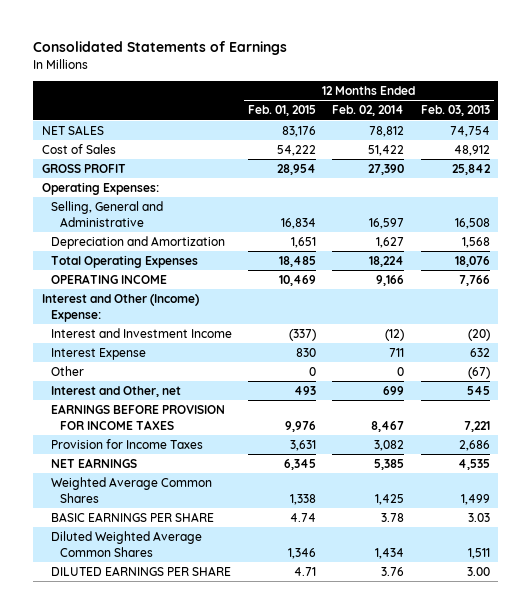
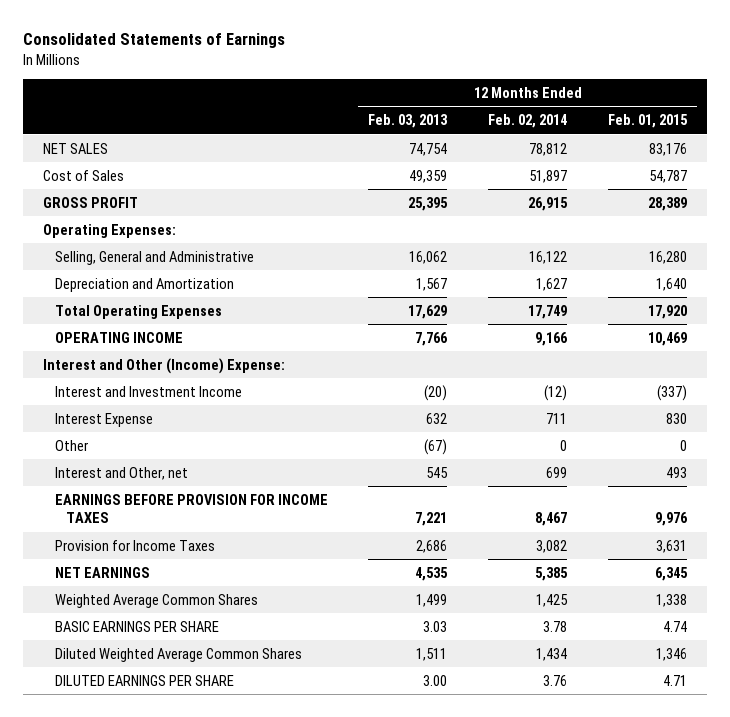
[277,145,317,157] 54,222 -> [648,169,687,183] 54,787
[368,145,405,157] 51,422 -> [529,169,568,183] 51,897
[453,145,490,157] 48,912 -> [409,169,448,183] 49,359
[277,164,317,176] 28,954 -> [647,196,687,211] 28,389
[368,164,405,176] 27,390 -> [528,196,569,211] 26,915
[451,164,491,176] 25,842 -> [408,196,449,211] 25,395
[281,217,317,229] 16,834 -> [648,250,687,264] 16,280
[369,217,405,229] 16,597 -> [529,250,568,264] 16,122
[454,217,490,229] 16,508 -> [409,250,448,264] 16,062
[291,237,317,249] 1,651 -> [655,277,687,291] 1,640
[461,237,490,249] 1,568 -> [416,277,448,291] 1,567
[279,256,317,268] 18,485 -> [647,304,687,319] 17,920
[369,256,405,268] 18,224 -> [528,304,568,319] 17,749
[454,256,490,268] 18,076 -> [408,304,448,319] 17,629

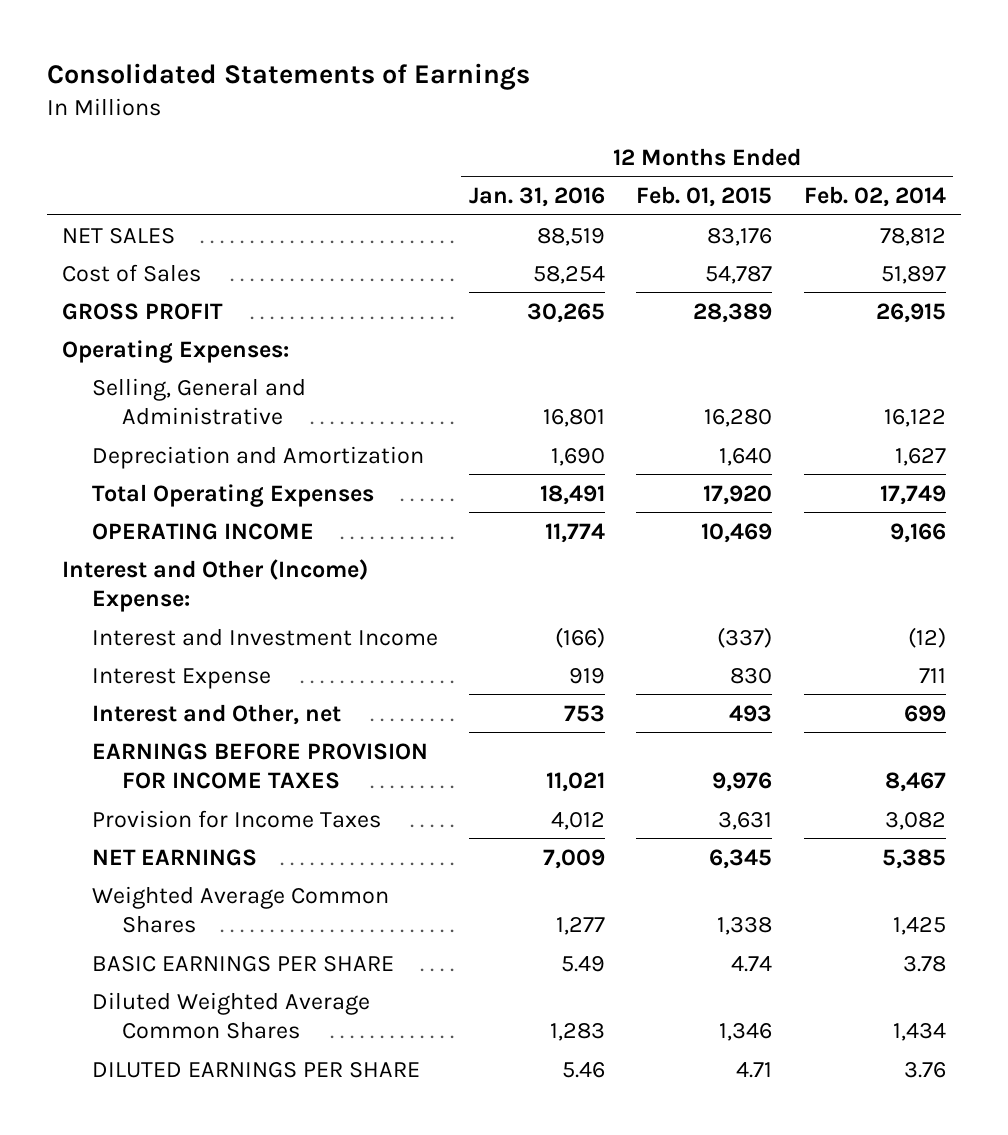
[368,114,449,129] Feb. 03, 2013 -> none
none -> [469,187,606,208] Jan. 31, 2016
[54,439,88,451] Other -> none

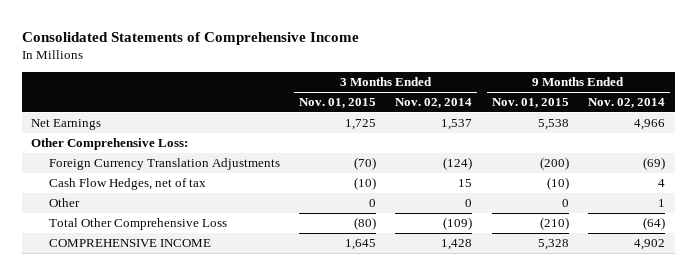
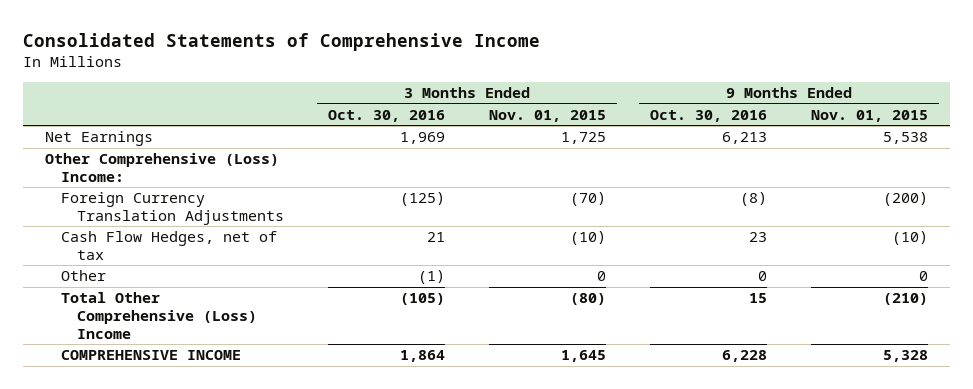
[395,98,473,109] Nov. 02, 2014 -> none
[587,98,665,109] Nov. 02, 2014 -> none
none -> [328,109,446,122] Oct. 30, 2016
none -> [650,109,768,122] Oct. 30, 2016
[31,138,189,151] Other Comprehensive Loss: -> [45,153,280,183] Other Comprehensive (Loss) Income:
[48,218,227,231] Total Other Comprehensive Loss -> [61,292,258,339] Total Other Comprehensive (Loss) Income

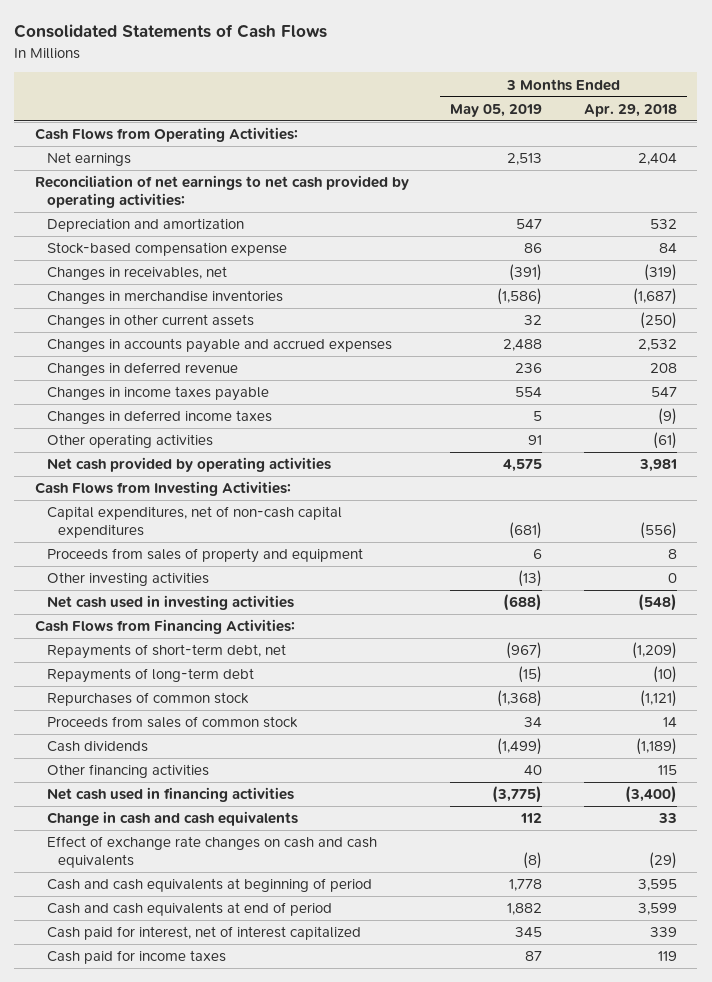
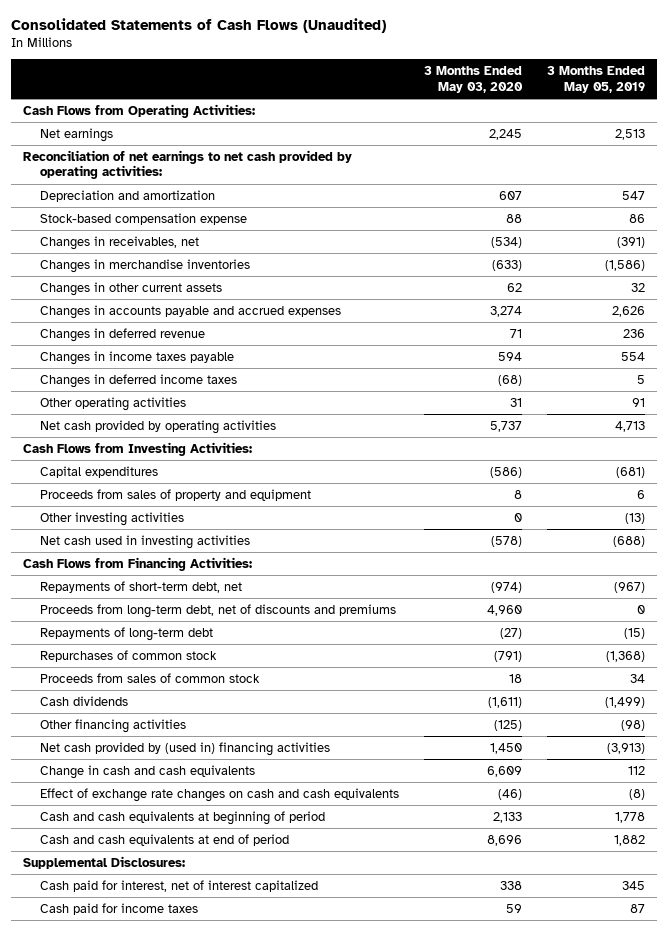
[14,24,328,39] Consolidated Statements of Cash Flows -> [11,18,387,34] Consolidated Statements of Cash Flows (Unaudited)
[583,103,677,117] Apr. 29, 2018 -> none
none -> [423,66,523,93] 3 Months Ended May 03, 2020
[503,339,543,352] 2,488 -> [611,305,645,317] 2,626
[503,459,543,473] 4,575 -> [614,420,645,432] 4,713
[46,506,342,539] Capital expenditures, net of non-cash capital expenditures -> [39,465,158,478] Capital expenditures
none -> [39,603,396,618] Proceeds from long-term debt, net of discounts and premiums
[524,765,543,776] 40 -> [620,719,645,731] (98)
[46,787,294,803] Net cash used in financing activities -> [39,741,330,756] Net cash provided by (used in) financing activities
[492,786,543,804] (3,775) -> [606,742,645,754] (3,913)
none -> [23,855,186,869] Supplemental Disclosures:

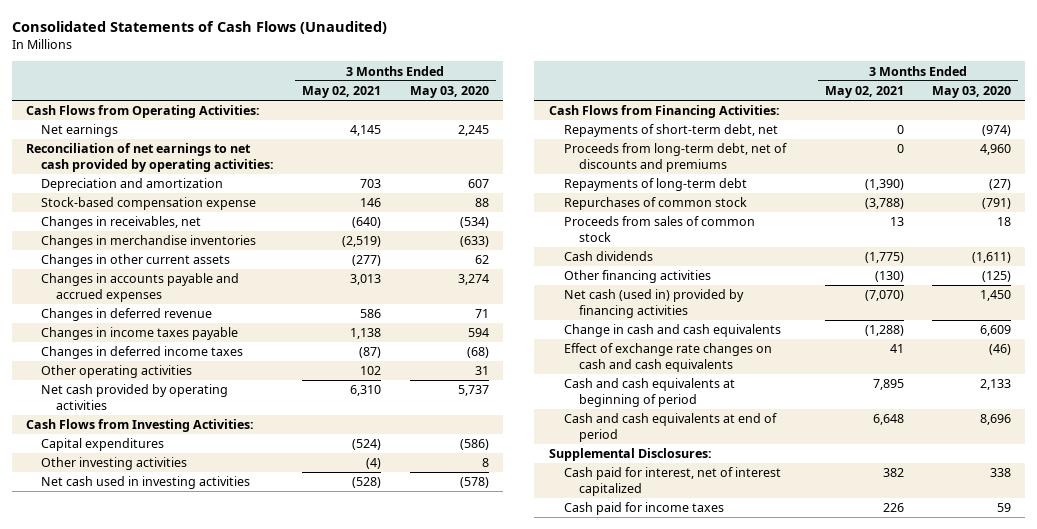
[546,66,645,93] 3 Months Ended May 05, 2019 -> none
none -> [302,86,382,99] May 02, 2021
[39,488,311,501] Proceeds from sales of property and equipment -> none
[513,512,522,522] 0 -> [481,458,489,468] 8
[39,741,330,756] Net cash provided by (used in) financing activities -> [563,289,744,318] Net cash (used in) provided by financing activities

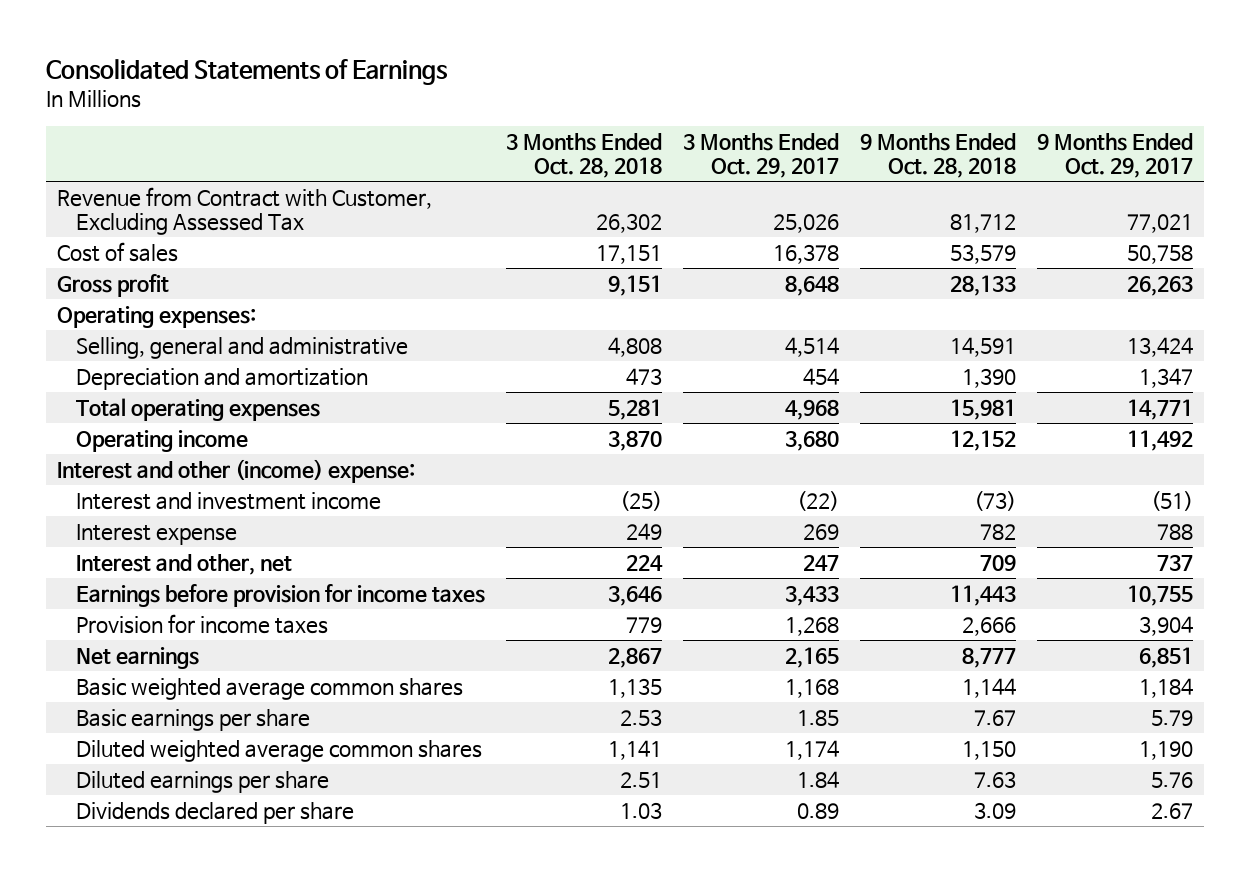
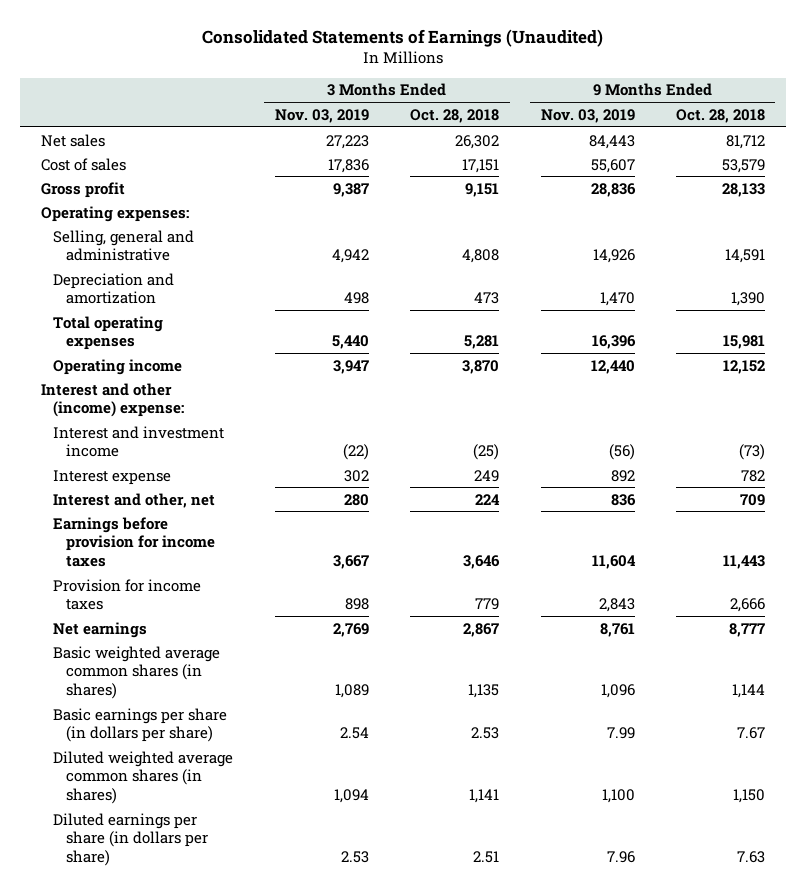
[46,59,449,86] Consolidated Statements of Earnings -> [201,29,603,48] Consolidated Statements of Earnings (Unaudited)
[682,133,839,178] 3 Months Ended Oct. 29, 2017 -> none
[1037,133,1194,178] 9 Months Ended Oct. 29, 2017 -> none
none -> [274,108,369,123] Nov. 03, 2019
none -> [540,108,635,123] Nov. 03, 2019
[57,187,433,235] Revenue from Contract with Customer, Excluding Assessed Tax -> [40,133,105,147] Net sales
[75,802,354,825] Dividends declared per share -> none
[75,678,463,701] Basic weighted average common shares -> [53,645,221,699] Basic weighted average common shares (in shares)
[75,709,310,732] Basic earnings per share -> [53,707,228,743] Basic earnings per share (in dollars per share)
[75,740,482,763] Diluted weighted average common shares -> [53,750,234,804] Diluted weighted average common shares (in shares)
[75,771,329,794] Diluted earnings per share -> [53,812,209,866] Diluted earnings per share (in dollars per share)

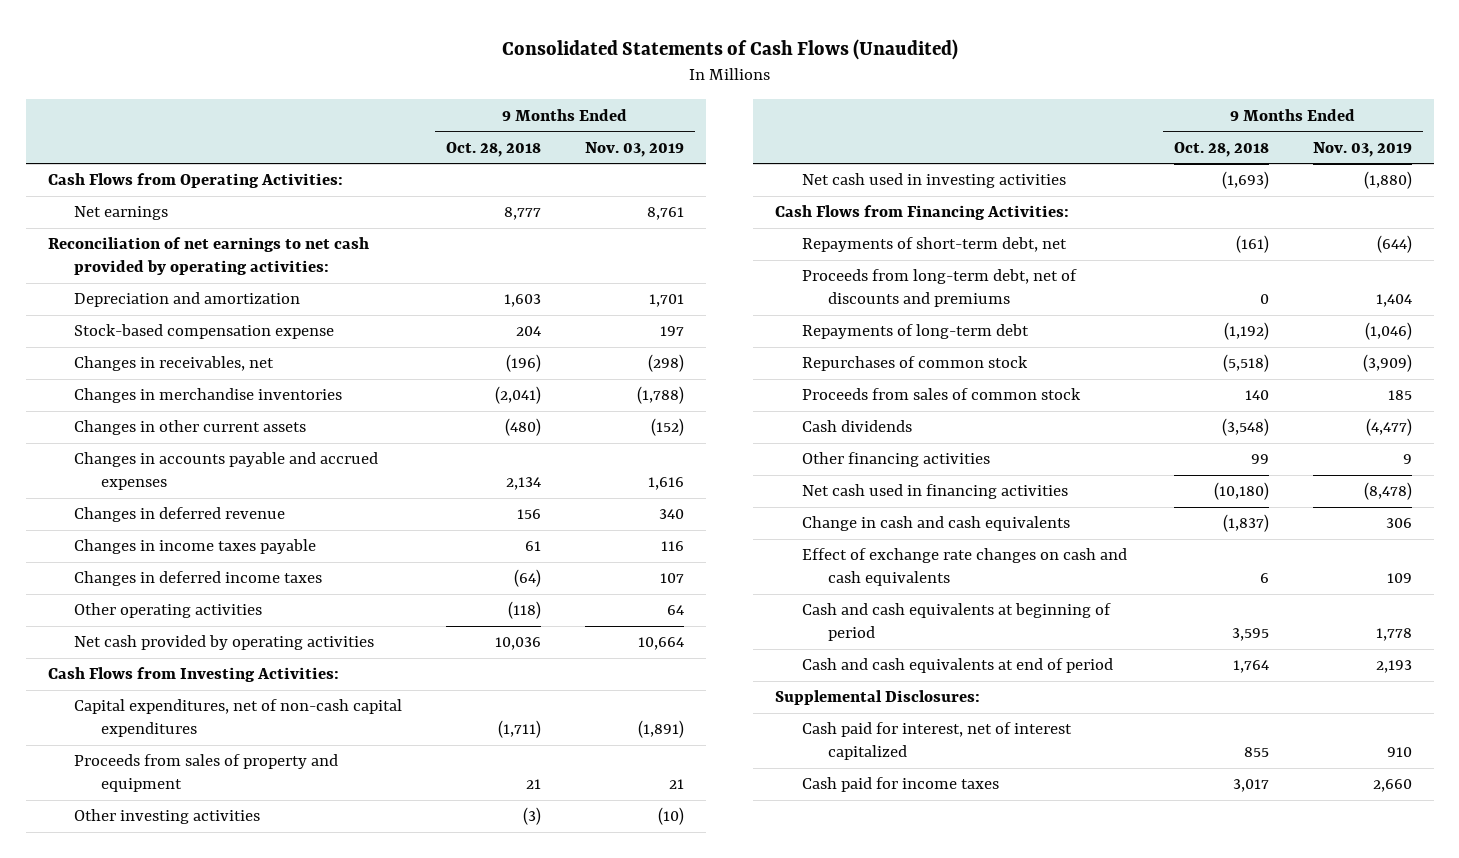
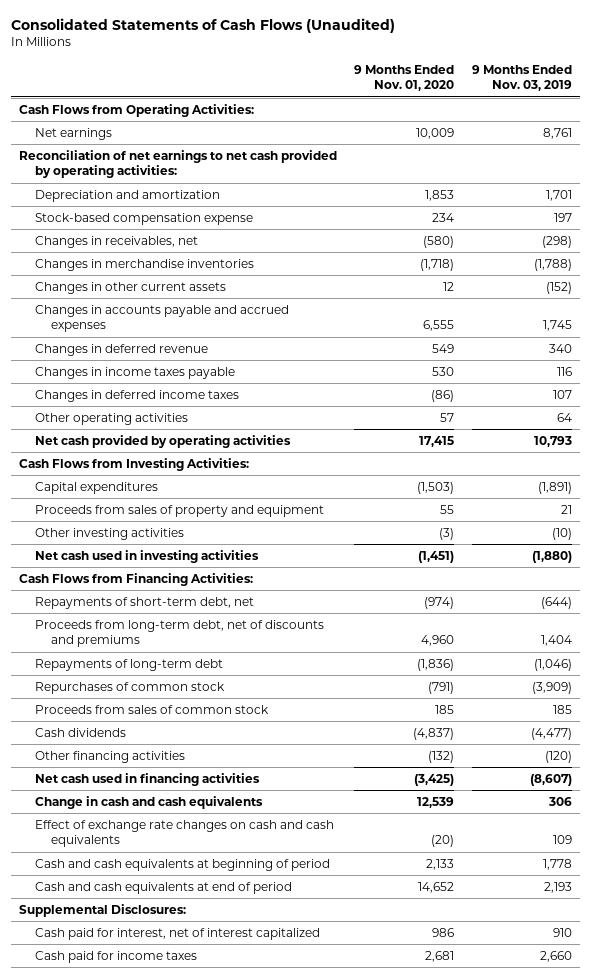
[446,141,542,157] Oct. 28, 2018 -> none
none -> [354,64,455,92] 9 Months Ended Nov. 01, 2020
[648,477,685,491] 1,616 -> [542,320,572,332] 1,745
[638,637,685,651] 10,664 -> [533,435,572,447] 10,793
[74,699,403,738] Capital expenditures, net of non-cash capital expenditures -> [35,481,159,494] Capital expenditures
[1402,454,1412,465] 9 -> [544,750,572,763] (120)
[1363,482,1412,501] (8,478) -> [529,773,572,786] (8,607)

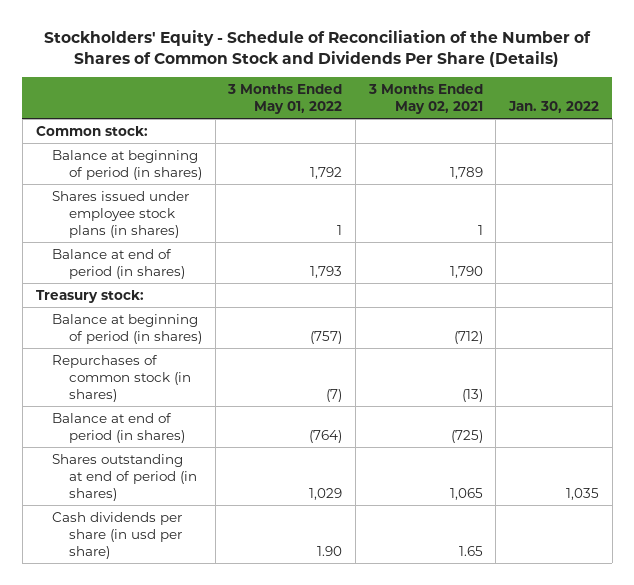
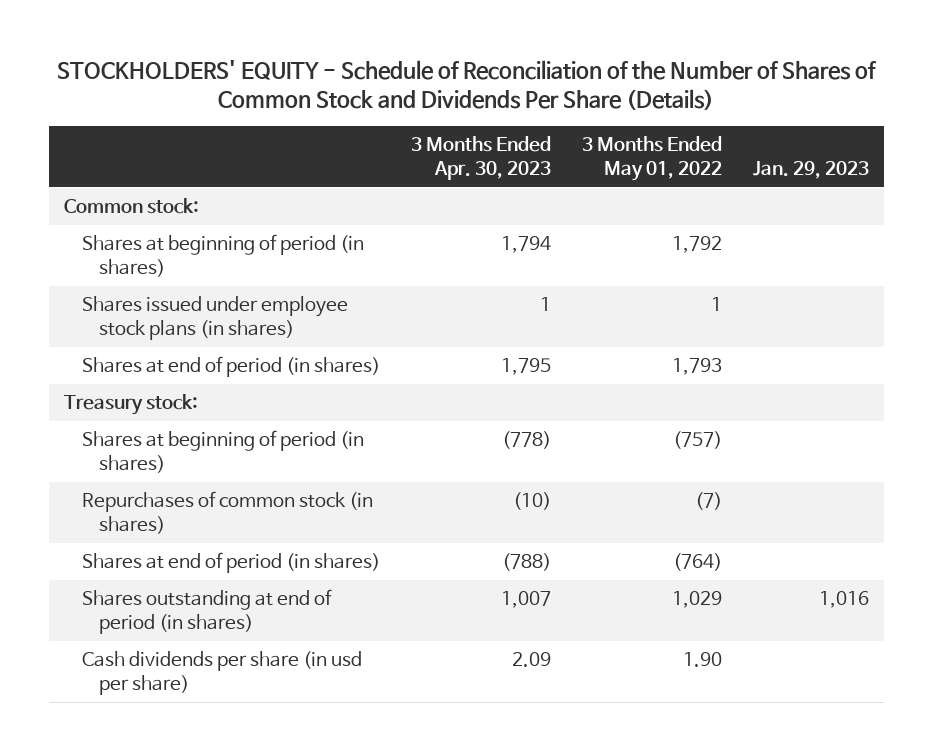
[44,30,592,67] Stockholders' Equity - Schedule of Reconciliation of the Number of Shares of Common Stock and Dividends Per Share (Details) -> [57,59,878,110] STOCKHOLDERS' EQUITY - Schedule of Reconciliation of the Number of Shares of Common Stock and Dividends Per Share (Details)
[367,83,483,115] 3 Months Ended May 02, 2021 -> none
[507,101,599,114] Jan. 30, 2022 -> none
none -> [410,135,551,180] 3 Months Ended Apr. 30, 2023
none -> [752,160,869,179] Jan. 29, 2023
[52,149,203,180] Balance at beginning of period (in shares) -> [81,234,364,278] Shares at beginning of period (in shares)
[52,248,186,279] Balance at end of period (in shares) -> [81,356,380,378] Shares at end of period (in shares)
[52,313,203,344] Balance at beginning of period (in shares) -> [81,430,364,474] Shares at beginning of period (in shares)
[52,412,186,443] Balance at end of period (in shares) -> [81,552,380,574] Shares at end of period (in shares)

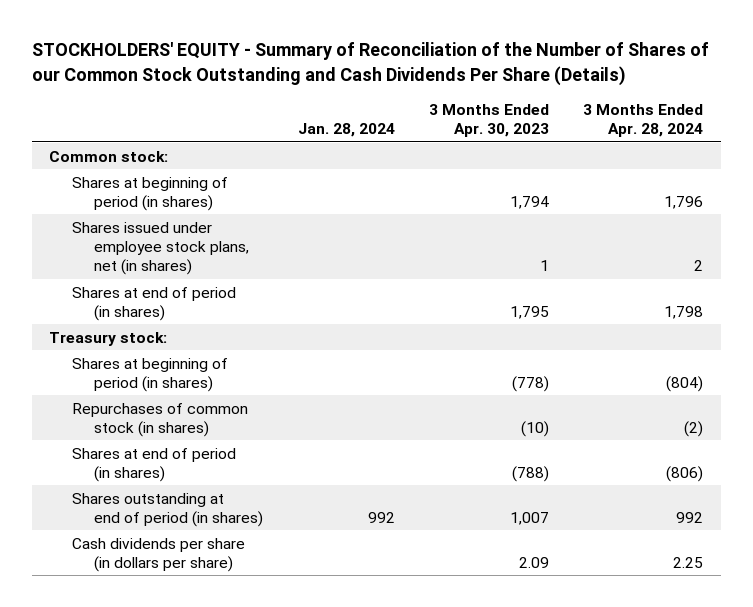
[57,59,878,110] STOCKHOLDERS' EQUITY - Schedule of Reconciliation of the Number of Shares of Common Stock and Dividends Per Share (Details) -> [31,42,709,86] STOCKHOLDERS' EQUITY - Summary of Reconciliation of the Number of Shares of our Common Stock Outstanding and Cash Dividends Per Share (Details)
[581,135,722,181] 3 Months Ended May 01, 2022 -> none
[752,160,869,179] Jan. 29, 2023 -> none
none -> [297,123,395,138] Jan. 28, 2024
none -> [583,103,704,138] 3 Months Ended Apr. 28, 2024
[81,296,348,341] Shares issued under employee stock plans (in shares) -> [71,221,250,276] Shares issued under employee stock plans, net (in shares)
[81,651,362,696] Cash dividends per share (in usd per share) -> [71,537,245,572] Cash dividends per share (in dollars per share)

